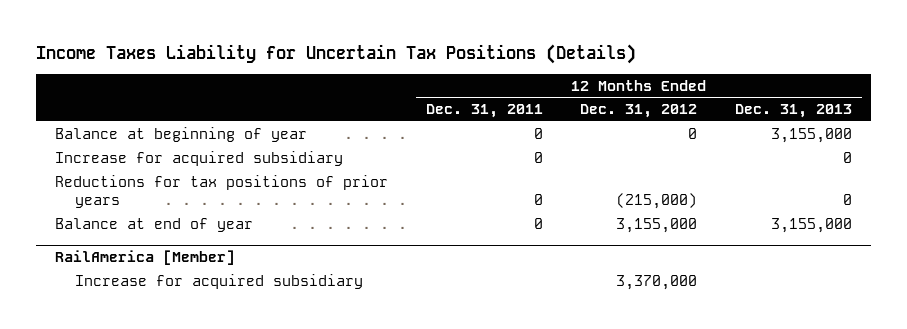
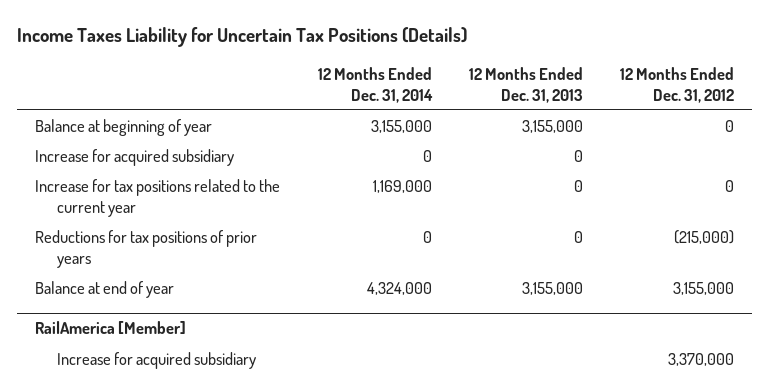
[425,104,543,119] Dec. 31, 2011 -> none
none -> [317,66,433,103] 12 Months Ended Dec. 31, 2014
none -> [35,179,281,217] Increase for tax positions related to the current year

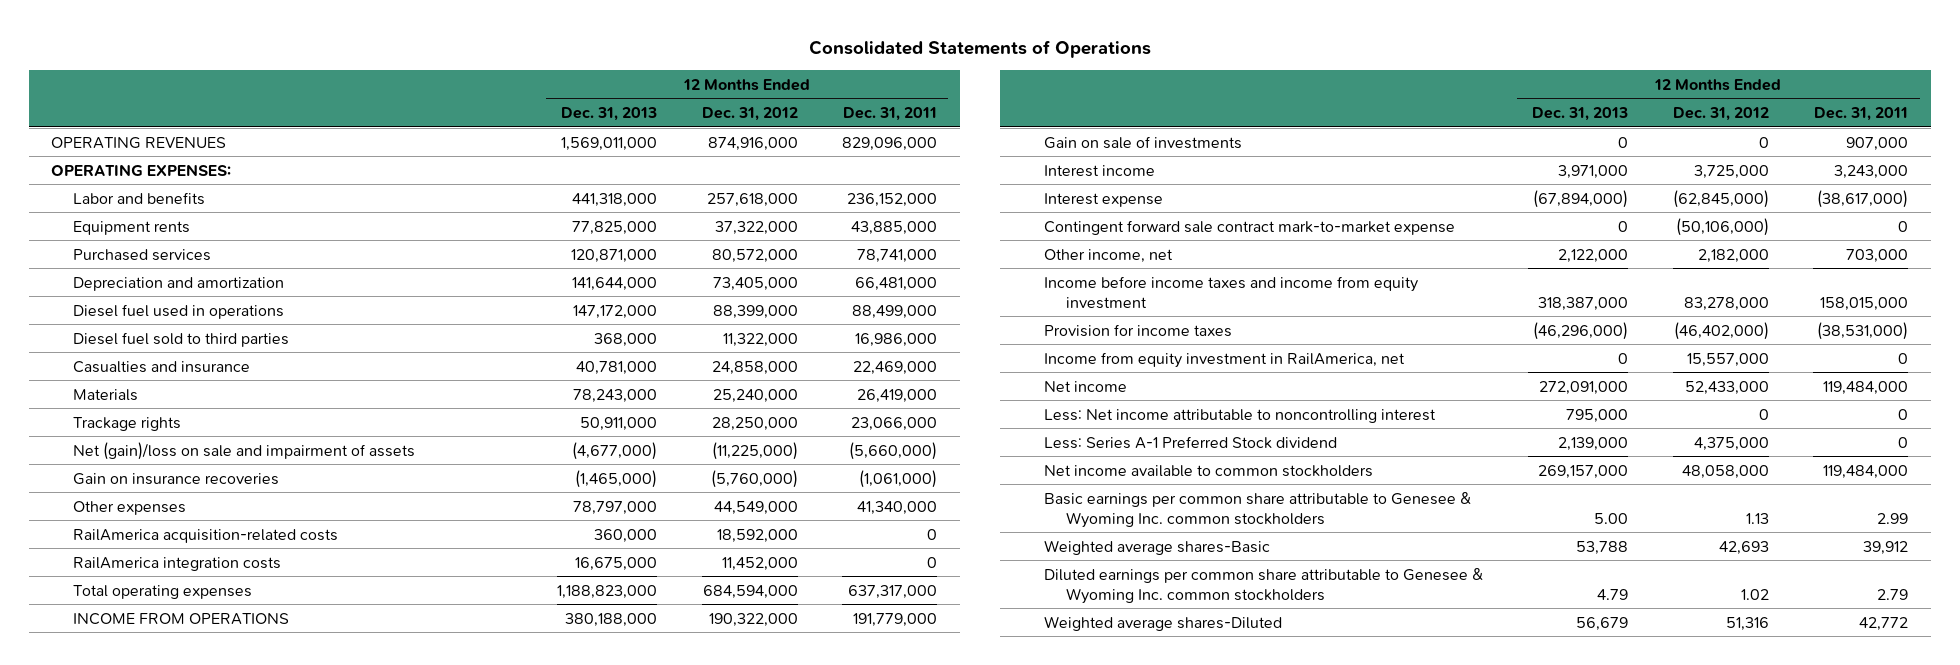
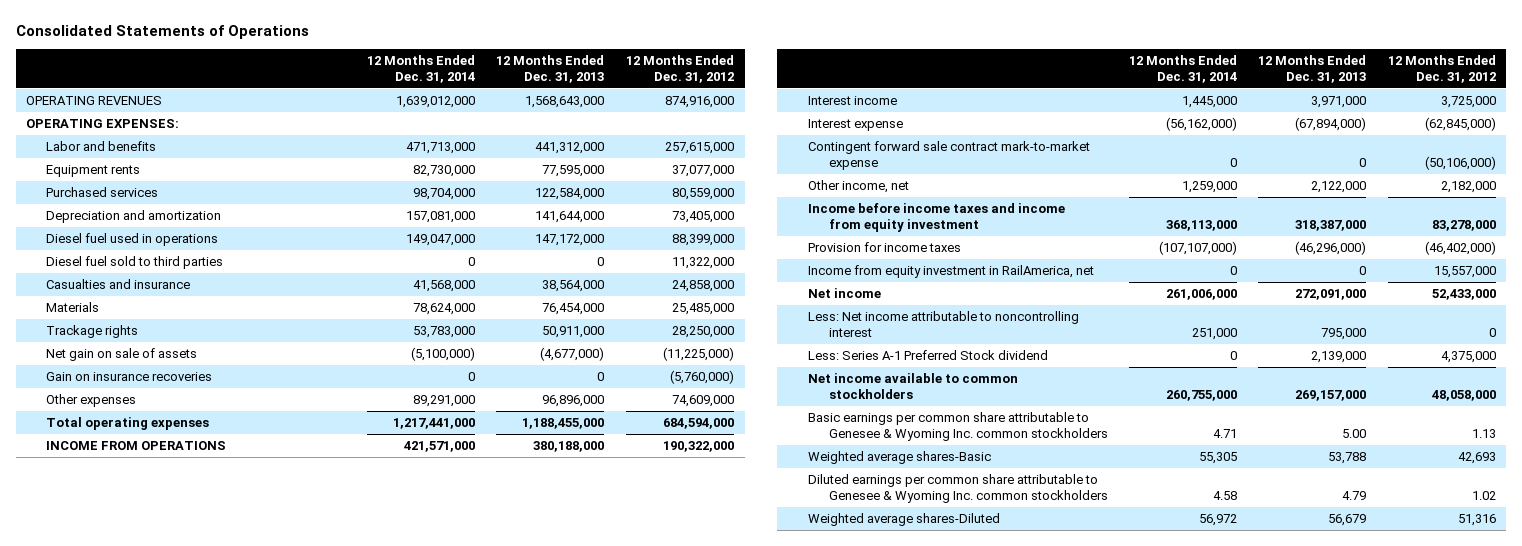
[843,107,938,122] Dec. 31, 2011 -> none
none -> [367,55,476,84] 12 Months Ended Dec. 31, 2014
[560,136,657,151] 1,569,011,000 -> [525,96,605,109] 1,568,643,000
[571,192,657,207] 441,318,000 -> [535,142,605,155] 441,312,000
[706,192,798,207] 257,618,000 -> [664,142,734,155] 257,615,000
[571,220,657,235] 77,825,000 -> [542,165,605,178] 77,595,000
[714,220,798,235] 37,322,000 -> [671,165,734,178] 37,077,000
[570,248,657,263] 120,871,000 -> [535,188,605,201] 122,584,000
[711,248,798,263] 80,572,000 -> [671,188,734,201] 80,559,000
[593,332,657,347] 368,000 -> [597,257,605,267] 0
[575,360,657,375] 40,781,000 -> [542,280,605,293] 38,564,000
[572,388,657,403] 78,243,000 -> [542,303,605,316] 76,454,000
[712,388,798,403] 25,240,000 -> [671,303,734,316] 25,485,000
[73,528,339,543] RailAmerica acquisition-related costs -> none
[73,556,282,571] RailAmerica integration costs -> none
[73,441,416,460] Net (gain)/loss on sale and impairment of assets -> [46,348,198,362] Net gain on sale of assets
[574,469,657,488] (1,465,000) -> [597,372,605,382] 0
[572,500,657,515] 78,797,000 -> [542,395,605,408] 96,896,000
[713,500,798,515] 44,549,000 -> [671,395,734,408] 74,609,000
[556,584,657,599] 1,188,823,000 -> [522,418,605,430] 1,188,455,000
[1044,135,1243,149] Gain on sale of investments -> none

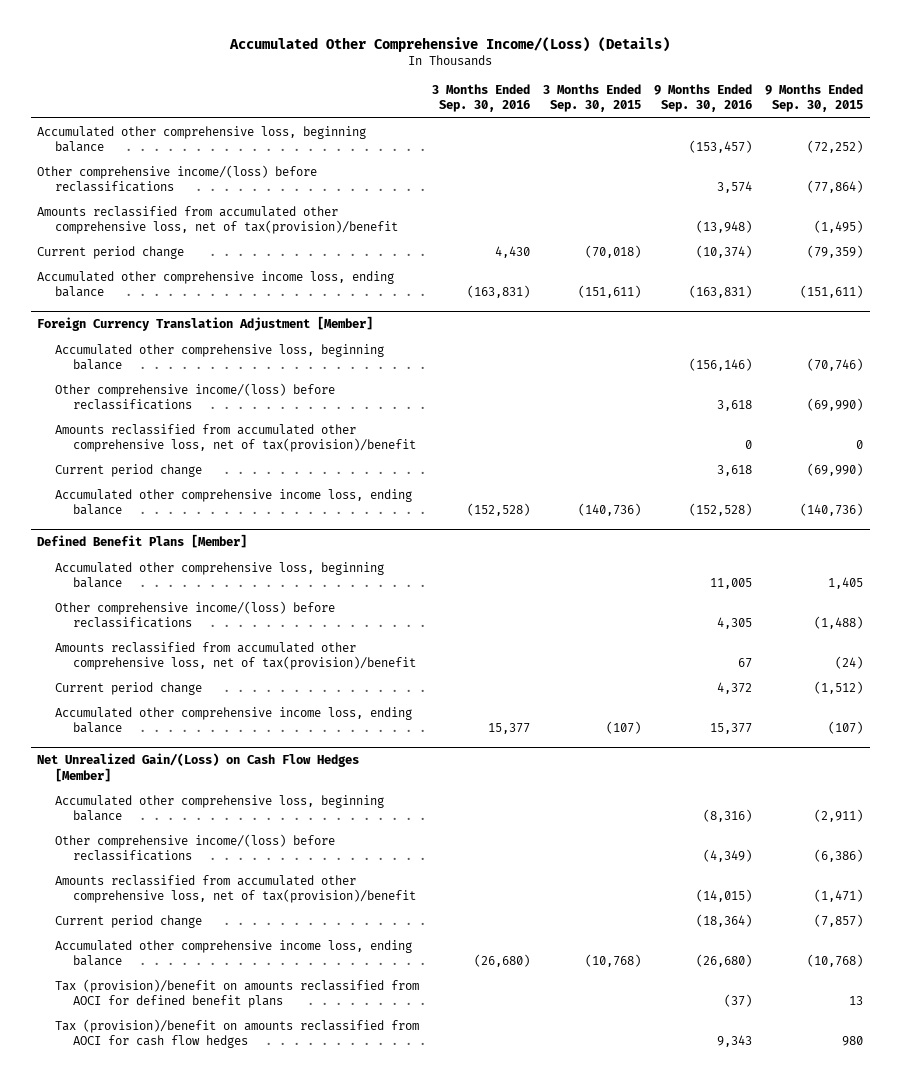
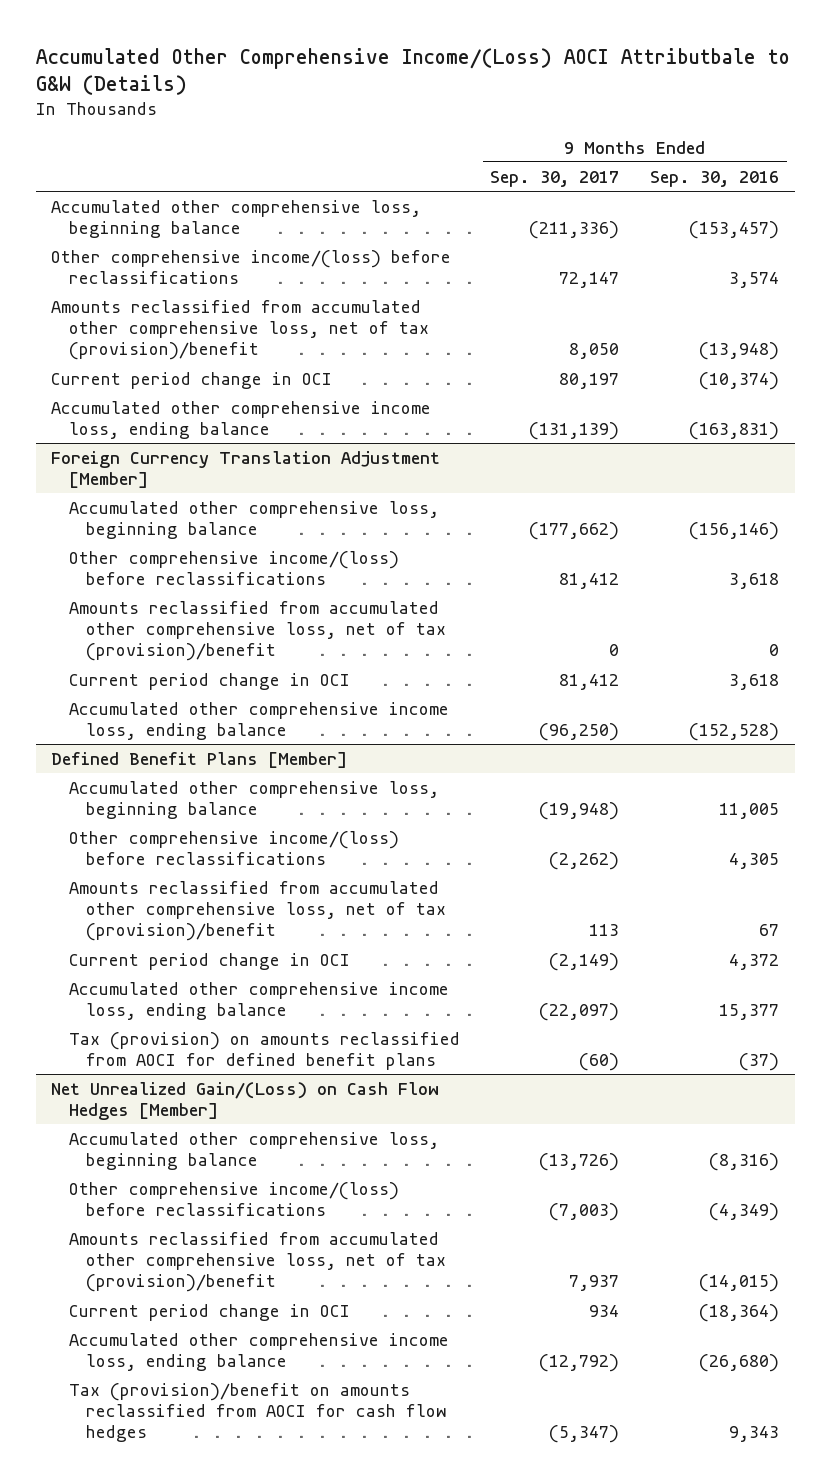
[229,37,671,53] Accumulated Other Comprehensive Income/(Loss) (Details) -> [36,47,791,96] Accumulated Other Comprehensive Income/(Loss) AOCI Attributbale to G&W (Details)
[432,84,531,113] 3 Months Ended Sep. 30, 2016 -> none
[543,84,642,113] 3 Months Ended Sep. 30, 2015 -> none
[765,84,864,113] 9 Months Ended Sep. 30, 2015 -> none
none -> [490,170,620,187] Sep. 30, 2017
[37,205,399,235] Amounts reclassified from accumulated other comprehensive loss, net of tax(provision)/benefit -> [51,299,429,361] Amounts reclassified from accumulated other comprehensive loss, net of tax (provision)/benefit
[37,245,185,259] Current period change -> [51,371,333,389] Current period change in OCI
[55,423,416,453] Amounts reclassified from accumulated other comprehensive loss, net of tax(provision)/benefit -> [68,600,446,662] Amounts reclassified from accumulated other comprehensive loss, net of tax (provision)/benefit
[55,463,203,477] Current period change -> [68,672,350,690] Current period change in OCI
[55,641,416,671] Amounts reclassified from accumulated other comprehensive loss, net of tax(provision)/benefit -> [68,880,446,942] Amounts reclassified from accumulated other comprehensive loss, net of tax (provision)/benefit
[55,681,203,695] Current period change -> [68,952,350,970] Current period change in OCI
none -> [68,1031,460,1070] Tax (provision) on amounts reclassified from AOCI for defined benefit plans
[55,874,416,904] Amounts reclassified from accumulated other comprehensive loss, net of tax(provision)/benefit -> [68,1231,446,1293] Amounts reclassified from accumulated other comprehensive loss, net of tax (provision)/benefit
[55,914,203,928] Current period change -> [68,1303,350,1321] Current period change in OCI
[55,978,420,1009] Tax (provision)/benefit on amounts reclassified from AOCI for defined benefit plans -> none

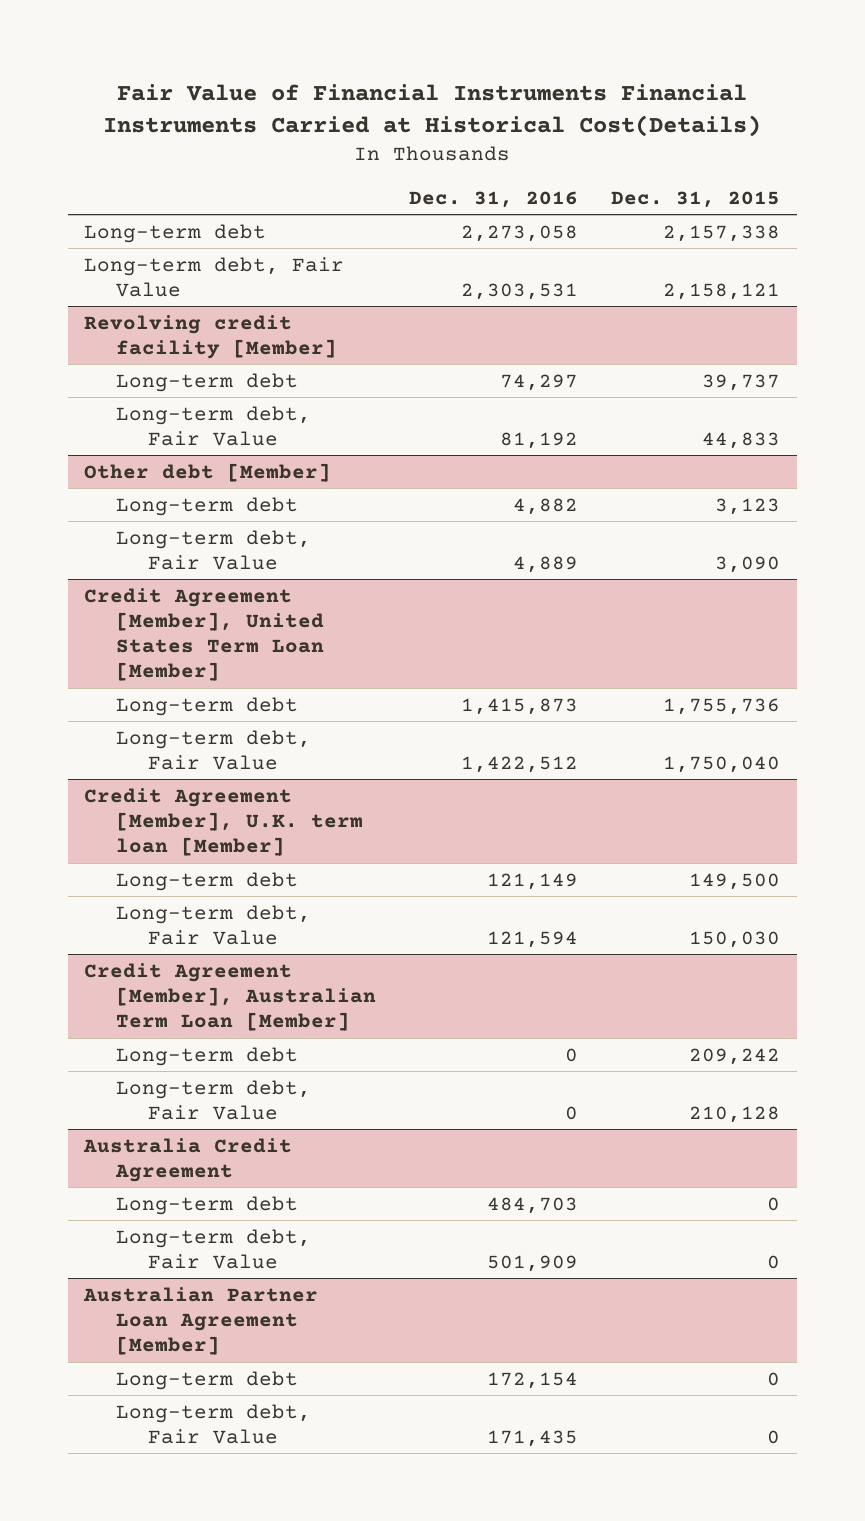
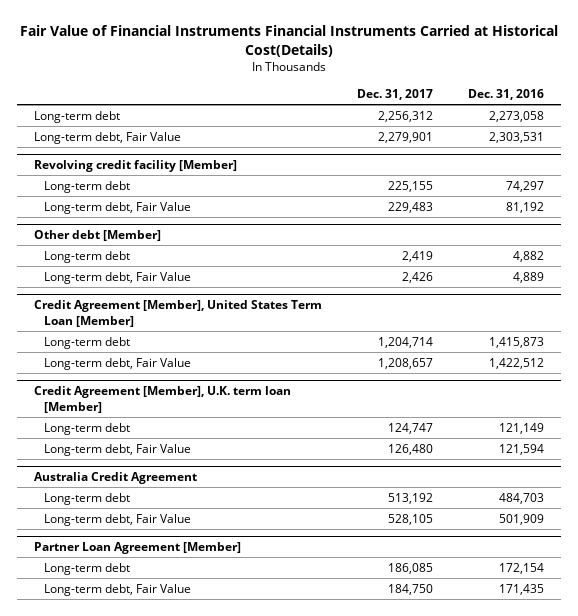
[611,190,781,208] Dec. 31, 2015 -> none
none -> [357,89,434,101] Dec. 31, 2017
[84,962,377,1032] Credit Agreement [Member], Australian Term Loan [Member] -> none
[116,1046,299,1066] Long-term debt -> none
[116,1079,312,1120] Long-term debt, Fair Value -> none
[83,1286,319,1356] Australian Partner Loan Agreement [Member] -> [34,542,242,555] Partner Loan Agreement [Member]

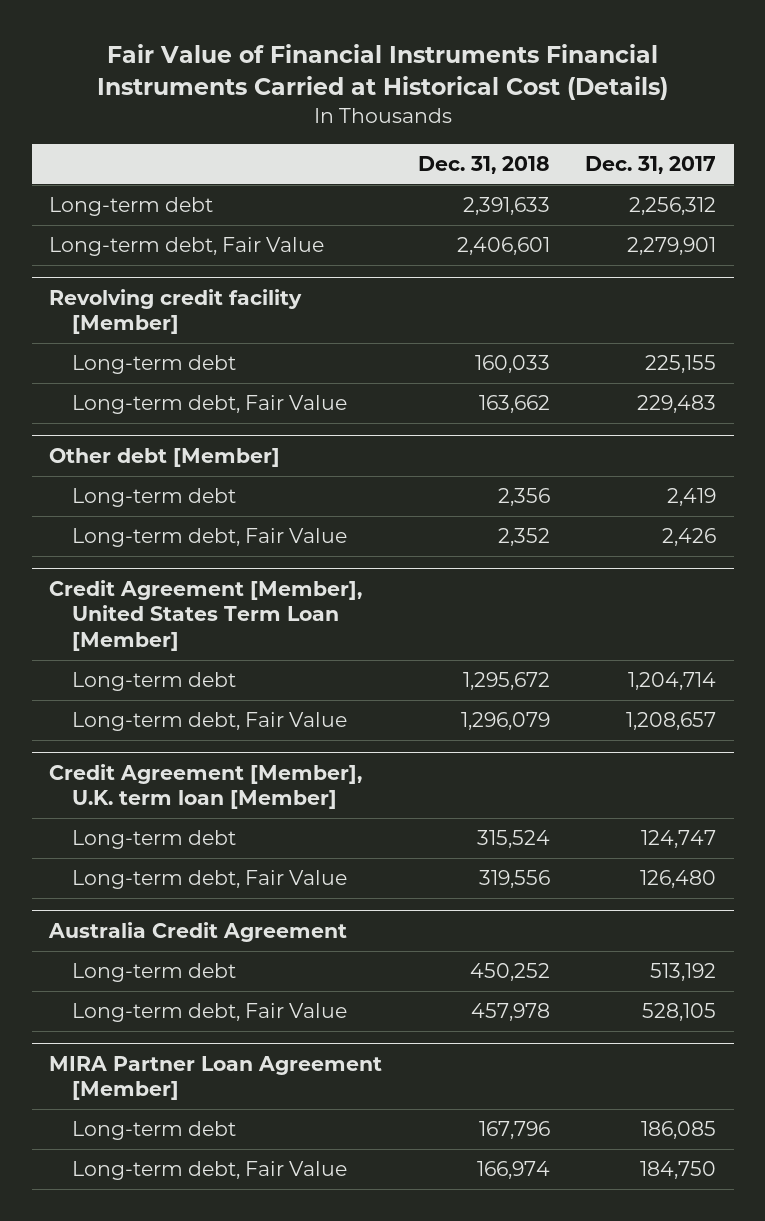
[20,24,559,57] Fair Value of Financial Instruments Financial Instruments Carried at Historical Cost(Details) -> [96,44,668,101] Fair Value of Financial Instruments Financial Instruments Carried at Historical Cost (Details)
[467,89,544,101] Dec. 31, 2016 -> none
none -> [417,155,550,174] Dec. 31, 2018
[34,542,242,555] Partner Loan Agreement [Member] -> [49,1055,383,1101] MIRA Partner Loan Agreement [Member]

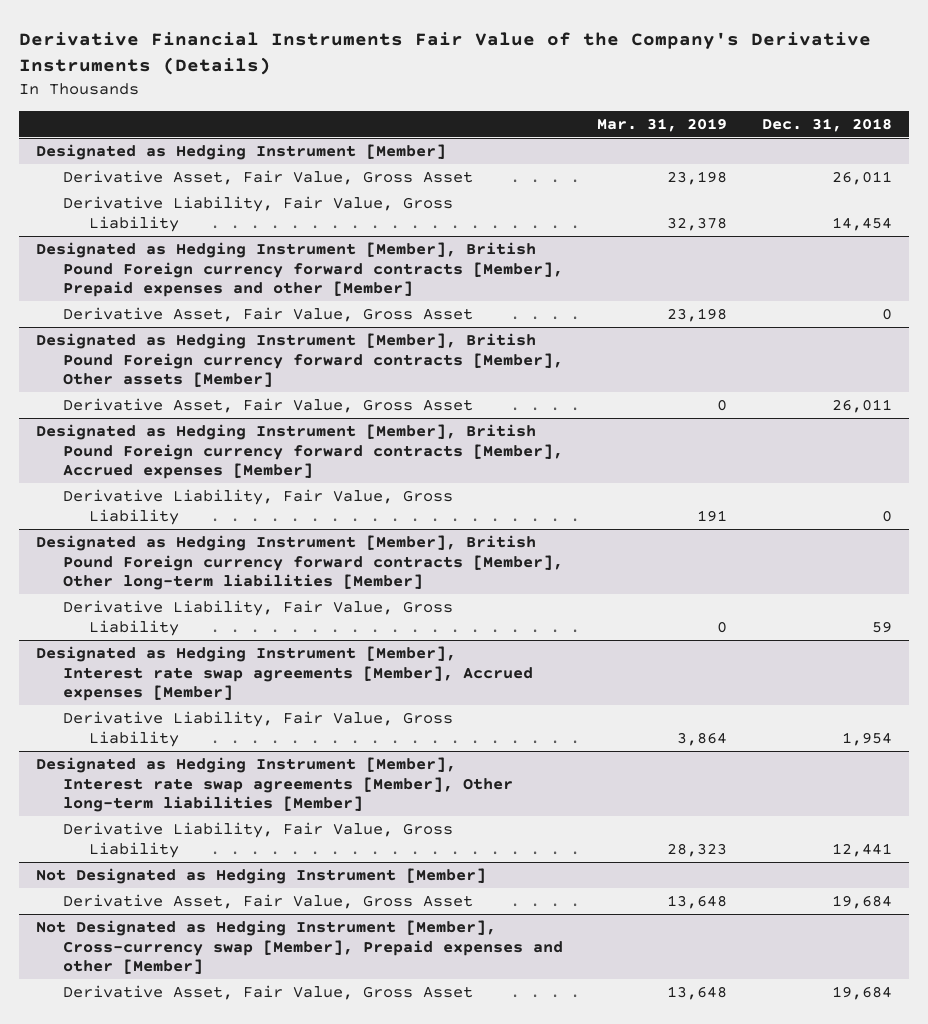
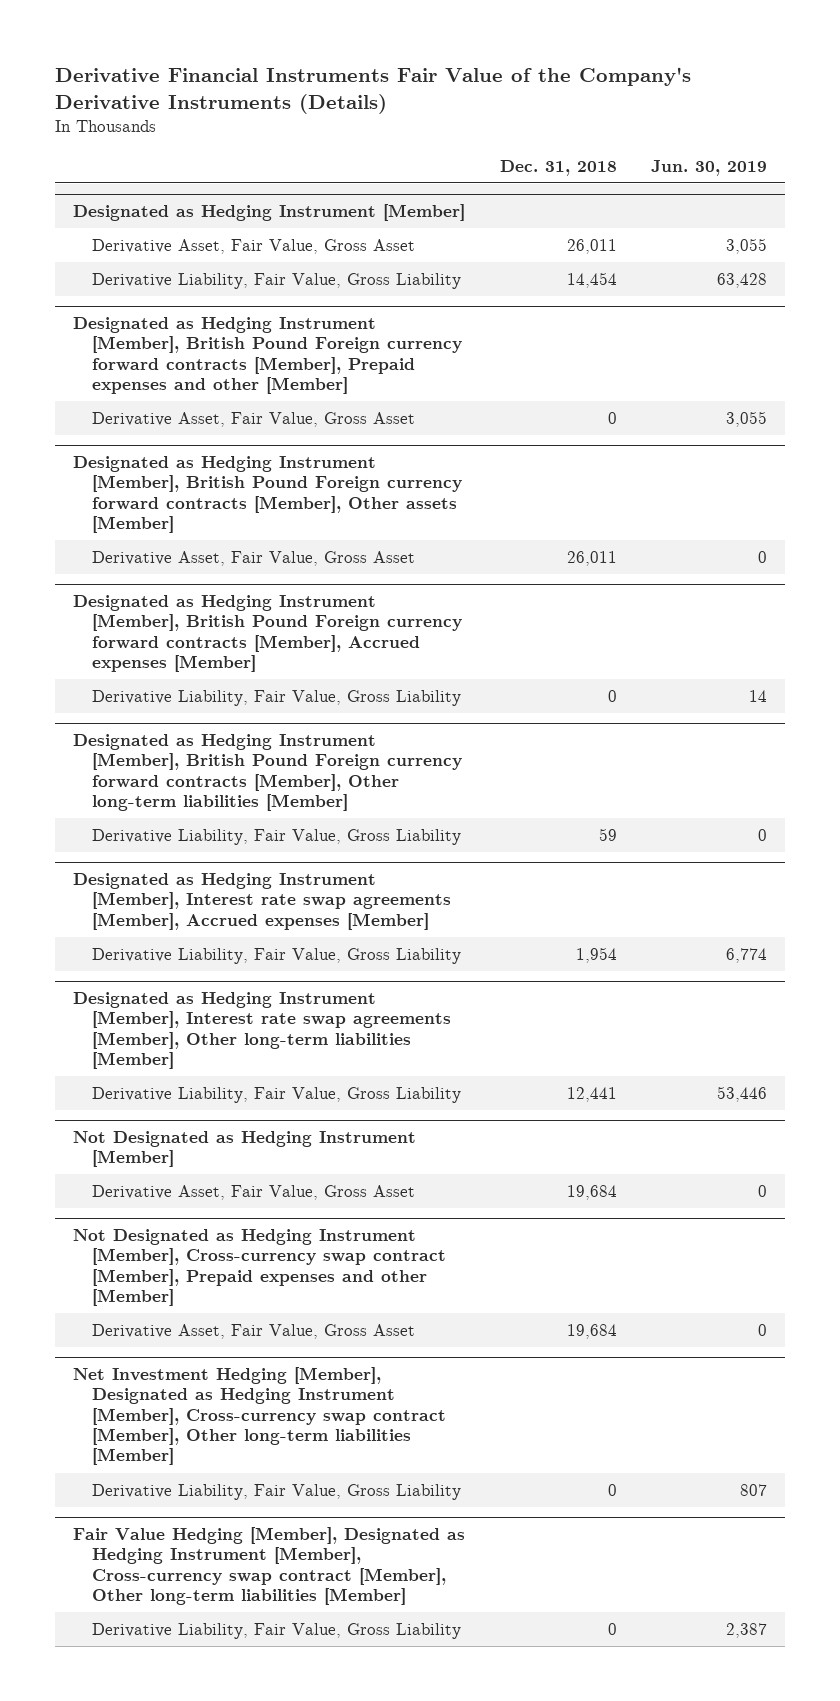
[597,117,728,132] Mar. 31, 2019 -> none
none -> [651,159,768,176] Jun. 30, 2019
[36,920,563,975] Not Designated as Hedging Instrument [Member], Cross-currency swap [Member], Prepaid expenses and other [Member] -> [72,1228,447,1307] Not Designated as Hedging Instrument [Member], Cross-currency swap contract [Member], Prepaid expenses and other [Member]
none -> [72,1366,447,1466] Net Investment Hedging [Member], Designated as Hedging Instrument [Member], Cross-currency swap contract [Member], Other long-term liabilities [Member]
none -> [92,1483,462,1500] Derivative Liability, Fair Value, Gross Liability
none -> [72,1526,465,1606] Fair Value Hedging [Member], Designated as Hedging Instrument [Member], Cross-currency swap contract [Member], Other long-term liabilities [Member]
none -> [92,1622,462,1639] Derivative Liability, Fair Value, Gross Liability

